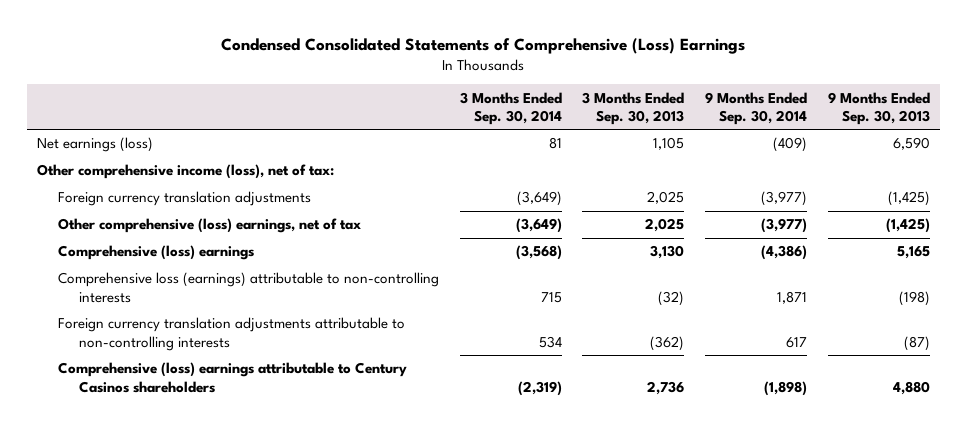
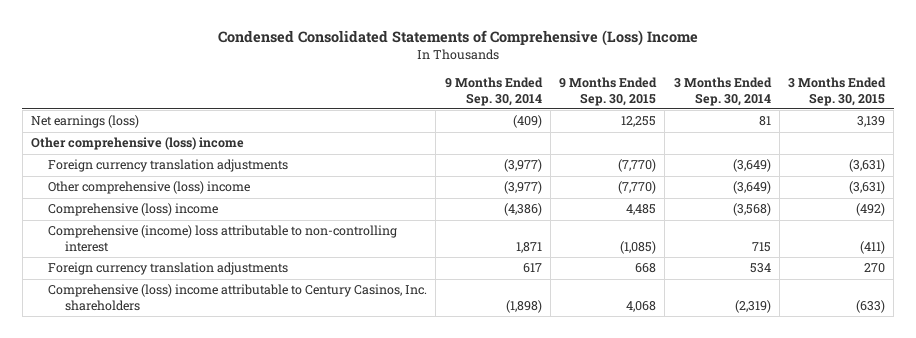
[221,37,746,54] Condensed Consolidated Statements of Comprehensive (Loss) Earnings -> [217,29,698,46] Condensed Consolidated Statements of Comprehensive (Loss) Income
[582,91,685,125] 3 Months Ended Sep. 30, 2013 -> none
[827,91,930,125] 9 Months Ended Sep. 30, 2013 -> none
none -> [559,77,658,106] 9 Months Ended Sep. 30, 2015
none -> [788,77,887,106] 3 Months Ended Sep. 30, 2015
[36,164,334,180] Other comprehensive income (loss), net of tax: -> [30,137,244,151] Other comprehensive (loss) income
[57,218,361,234] Other comprehensive (loss) earnings, net of tax -> [48,181,251,195] Other comprehensive (loss) income
[57,245,254,261] Comprehensive (loss) earnings -> [48,203,219,217] Comprehensive (loss) income
[57,272,439,303] Comprehensive loss (earnings) attributable to non-controlling interests -> [48,225,398,252] Comprehensive (income) loss attributable to non-controlling interest
[57,317,405,351] Foreign currency translation adjustments attributable to non-controlling interests -> [48,262,289,276] Foreign currency translation adjustments
[57,362,407,393] Comprehensive (loss) earnings attributable to Century Casinos shareholders -> [48,284,428,311] Comprehensive (loss) income attributable to Century Casinos, Inc. shareholders

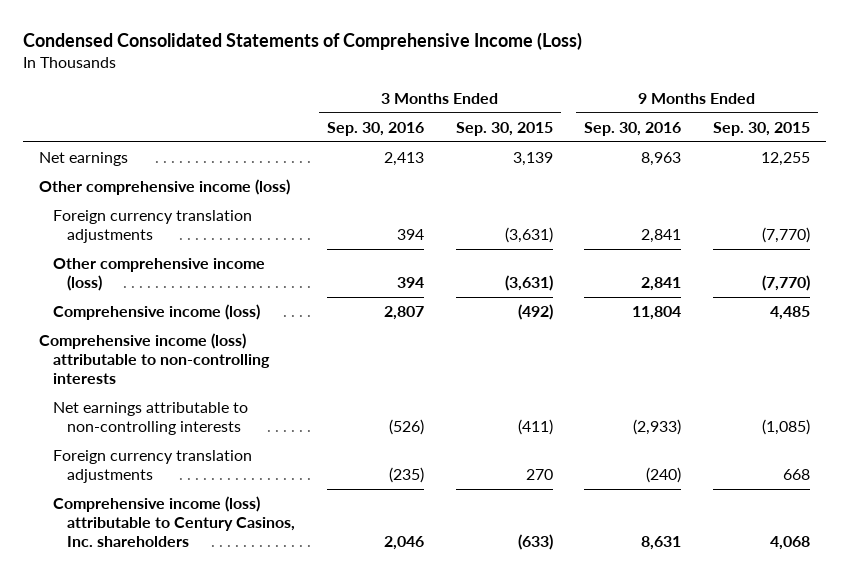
[217,29,698,46] Condensed Consolidated Statements of Comprehensive (Loss) Income -> [23,32,583,51] Condensed Consolidated Statements of Comprehensive Income (Loss)
[444,77,543,106] 9 Months Ended Sep. 30, 2014 -> none
[673,77,772,106] 3 Months Ended Sep. 30, 2014 -> none
none -> [326,121,424,136] Sep. 30, 2016
none -> [584,121,682,136] Sep. 30, 2016
[30,115,139,129] Net earnings (loss) -> [39,152,129,167] Net earnings
[30,137,244,151] Other comprehensive (loss) income -> [39,179,291,196] Other comprehensive income (loss)
[48,181,251,195] Other comprehensive (loss) income -> [53,258,266,292] Other comprehensive income (loss)
[48,203,219,217] Comprehensive (loss) income -> [53,304,261,321] Comprehensive income (loss)
none -> [39,333,271,385] Comprehensive income (loss) attributable to non-controlling interests
[48,225,398,252] Comprehensive (income) loss attributable to non-controlling interest -> [53,402,249,436] Net earnings attributable to non-controlling interests
[48,284,428,311] Comprehensive (loss) income attributable to Century Casinos, Inc. shareholders -> [53,496,295,548] Comprehensive income (loss) attributable to Century Casinos, Inc. shareholders

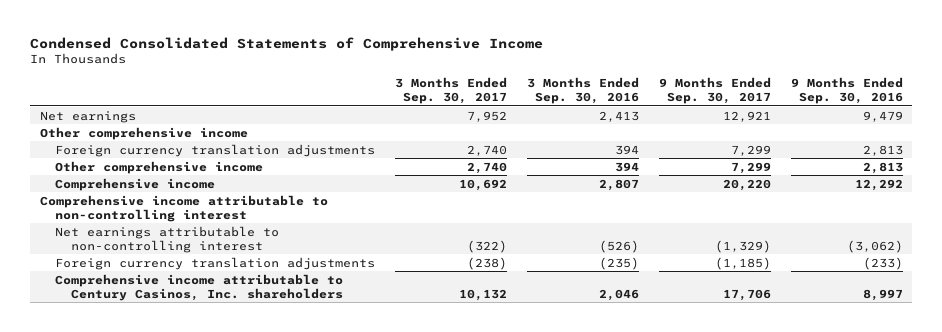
[23,32,583,51] Condensed Consolidated Statements of Comprehensive Income (Loss) -> [29,36,543,51] Condensed Consolidated Statements of Comprehensive Income
[455,121,553,136] Sep. 30, 2015 -> none
[713,121,811,136] Sep. 30, 2015 -> none
none -> [395,77,508,105] 3 Months Ended Sep. 30, 2017
none -> [658,77,771,105] 9 Months Ended Sep. 30, 2017
[641,152,682,167] 8,963 -> [862,110,903,122] 9,479
[39,179,291,196] Other comprehensive income (loss) -> [39,126,248,140] Other comprehensive income
[641,229,682,244] 2,841 -> [862,144,903,156] 2,813
[53,258,266,292] Other comprehensive income (loss) -> [55,160,264,174] Other comprehensive income
[641,277,682,292] 2,841 -> [862,161,903,174] 2,813
[53,304,261,321] Comprehensive income (loss) -> [55,177,216,191] Comprehensive income
[632,306,682,321] 11,804 -> [854,178,903,191] 12,292
[39,333,271,385] Comprehensive income (loss) attributable to non-controlling interests -> [39,194,328,222] Comprehensive income attributable to non-controlling interest
[53,402,249,436] Net earnings attributable to non-controlling interests -> [55,225,280,253] Net earnings attributable to non-controlling interest
[633,419,682,436] (2,933) -> [846,239,903,253] (3,062)
[646,467,682,484] (240) -> [862,256,903,270] (233)
[53,496,295,548] Comprehensive income (loss) attributable to Century Casinos, Inc. shareholders -> [55,273,344,301] Comprehensive income attributable to Century Casinos, Inc. shareholders
[641,536,682,551] 8,631 -> [862,288,903,301] 8,997

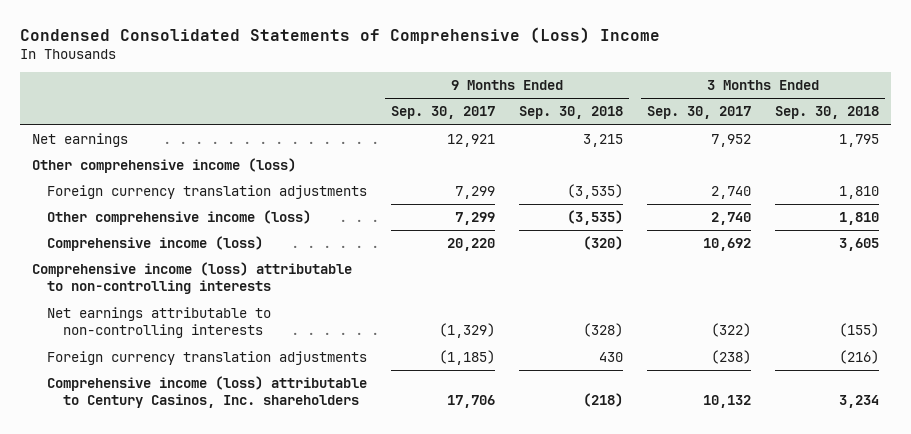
[29,36,543,51] Condensed Consolidated Statements of Comprehensive Income -> [19,26,660,44] Condensed Consolidated Statements of Comprehensive (Loss) Income
[526,77,639,105] 3 Months Ended Sep. 30, 2016 -> none
[790,77,903,105] 9 Months Ended Sep. 30, 2016 -> none
none -> [519,106,624,120] Sep. 30, 2018
none -> [775,106,880,120] Sep. 30, 2018
[39,126,248,140] Other comprehensive income -> [31,158,296,174] Other comprehensive income (loss)
[55,160,264,174] Other comprehensive income -> [47,210,312,226] Other comprehensive income (loss)
[55,177,216,191] Comprehensive income -> [47,236,264,252] Comprehensive income (loss)
[39,194,328,222] Comprehensive income attributable to non-controlling interest -> [31,262,352,295] Comprehensive income (loss) attributable to non-controlling interests
[55,225,280,253] Net earnings attributable to non-controlling interest -> [47,307,272,339] Net earnings attributable to non-controlling interests
[55,273,344,301] Comprehensive income attributable to Century Casinos, Inc. shareholders -> [47,376,368,409] Comprehensive income (loss) attributable to Century Casinos, Inc. shareholders

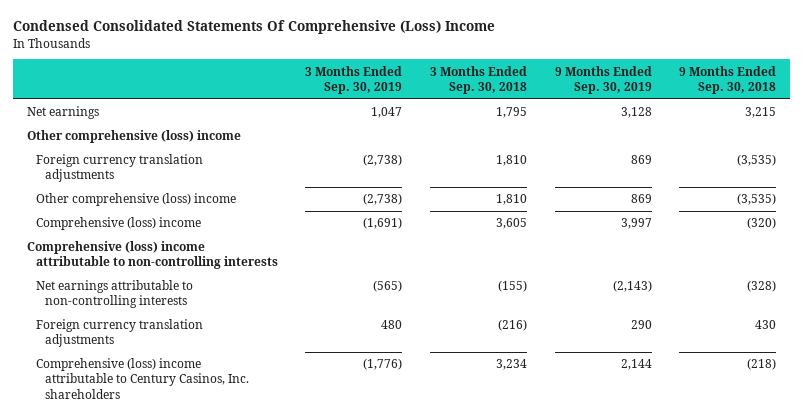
[19,26,660,44] Condensed Consolidated Statements of Comprehensive (Loss) Income -> [12,20,495,35] Condensed Consolidated Statements Of Comprehensive (Loss) Income
[391,106,496,120] Sep. 30, 2017 -> none
[647,106,752,120] Sep. 30, 2017 -> none
none -> [305,65,403,94] 3 Months Ended Sep. 30, 2019
none -> [554,65,652,94] 9 Months Ended Sep. 30, 2019
[31,158,296,174] Other comprehensive income (loss) -> [26,130,241,144] Other comprehensive (loss) income
[47,210,312,226] Other comprehensive income (loss) -> [35,193,236,207] Other comprehensive (loss) income
[47,236,264,252] Comprehensive income (loss) -> [35,217,201,231] Comprehensive (loss) income
[31,262,352,295] Comprehensive income (loss) attributable to non-controlling interests -> [26,241,278,270] Comprehensive (loss) income attributable to non-controlling interests
[47,376,368,409] Comprehensive income (loss) attributable to Century Casinos, Inc. shareholders -> [35,358,250,399] Comprehensive (loss) income attributable to Century Casinos, Inc. shareholders

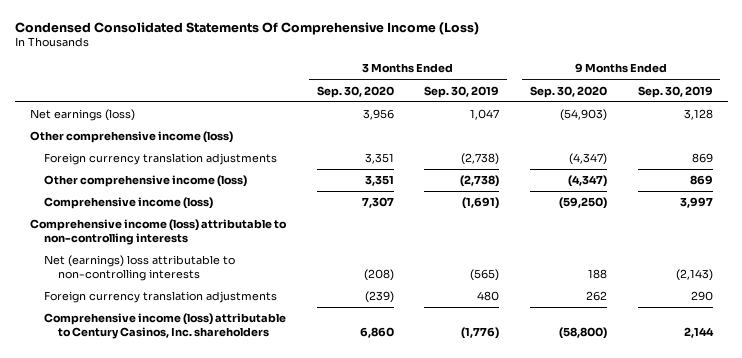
[12,20,495,35] Condensed Consolidated Statements Of Comprehensive (Loss) Income -> [14,21,479,35] Condensed Consolidated Statements Of Comprehensive Income (Loss)
[430,65,528,94] 3 Months Ended Sep. 30, 2018 -> none
[679,65,777,94] 9 Months Ended Sep. 30, 2018 -> none
none -> [316,85,394,98] Sep. 30, 2020
none -> [529,85,607,98] Sep. 30, 2020
[26,106,99,120] Net earnings -> [29,109,135,122] Net earnings (loss)
[26,130,241,144] Other comprehensive (loss) income -> [29,131,233,144] Other comprehensive income (loss)
[35,193,236,207] Other comprehensive (loss) income -> [43,175,247,188] Other comprehensive income (loss)
[35,217,201,231] Comprehensive (loss) income -> [43,197,213,210] Comprehensive income (loss)
[26,241,278,270] Comprehensive (loss) income attributable to non-controlling interests -> [29,219,287,245] Comprehensive income (loss) attributable to non-controlling interests
[35,280,193,309] Net earnings attributable to non-controlling interests -> [43,255,235,281] Net (earnings) loss attributable to non-controlling interests
[35,358,250,399] Comprehensive (loss) income attributable to Century Casinos, Inc. shareholders -> [43,313,286,339] Comprehensive income (loss) attributable to Century Casinos, Inc. shareholders

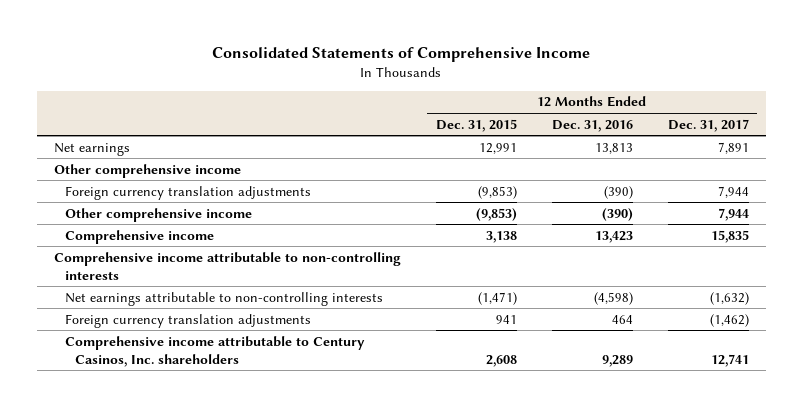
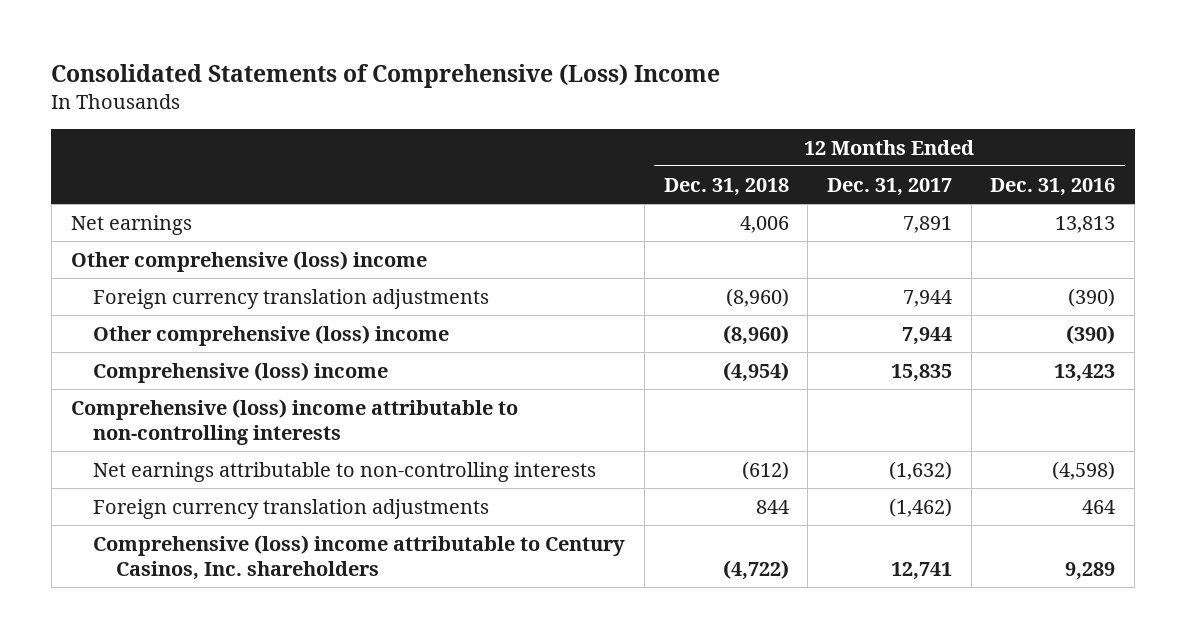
[212,47,591,63] Consolidated Statements of Comprehensive Income -> [51,64,721,89] Consolidated Statements of Comprehensive (Loss) Income
[435,118,517,132] Dec. 31, 2015 -> none
none -> [663,177,789,196] Dec. 31, 2018
[54,163,242,178] Other comprehensive income -> [70,250,427,272] Other comprehensive (loss) income
[64,207,252,222] Other comprehensive income -> [93,324,450,346] Other comprehensive (loss) income
[64,229,214,244] Comprehensive income -> [93,361,389,383] Comprehensive (loss) income
[54,251,402,280] Comprehensive income attributable to non-controlling interests -> [70,398,518,445] Comprehensive (loss) income attributable to non-controlling interests
[64,335,365,367] Comprehensive income attributable to Century Casinos, Inc. shareholders -> [93,534,626,580] Comprehensive (loss) income attributable to Century Casinos, Inc. shareholders

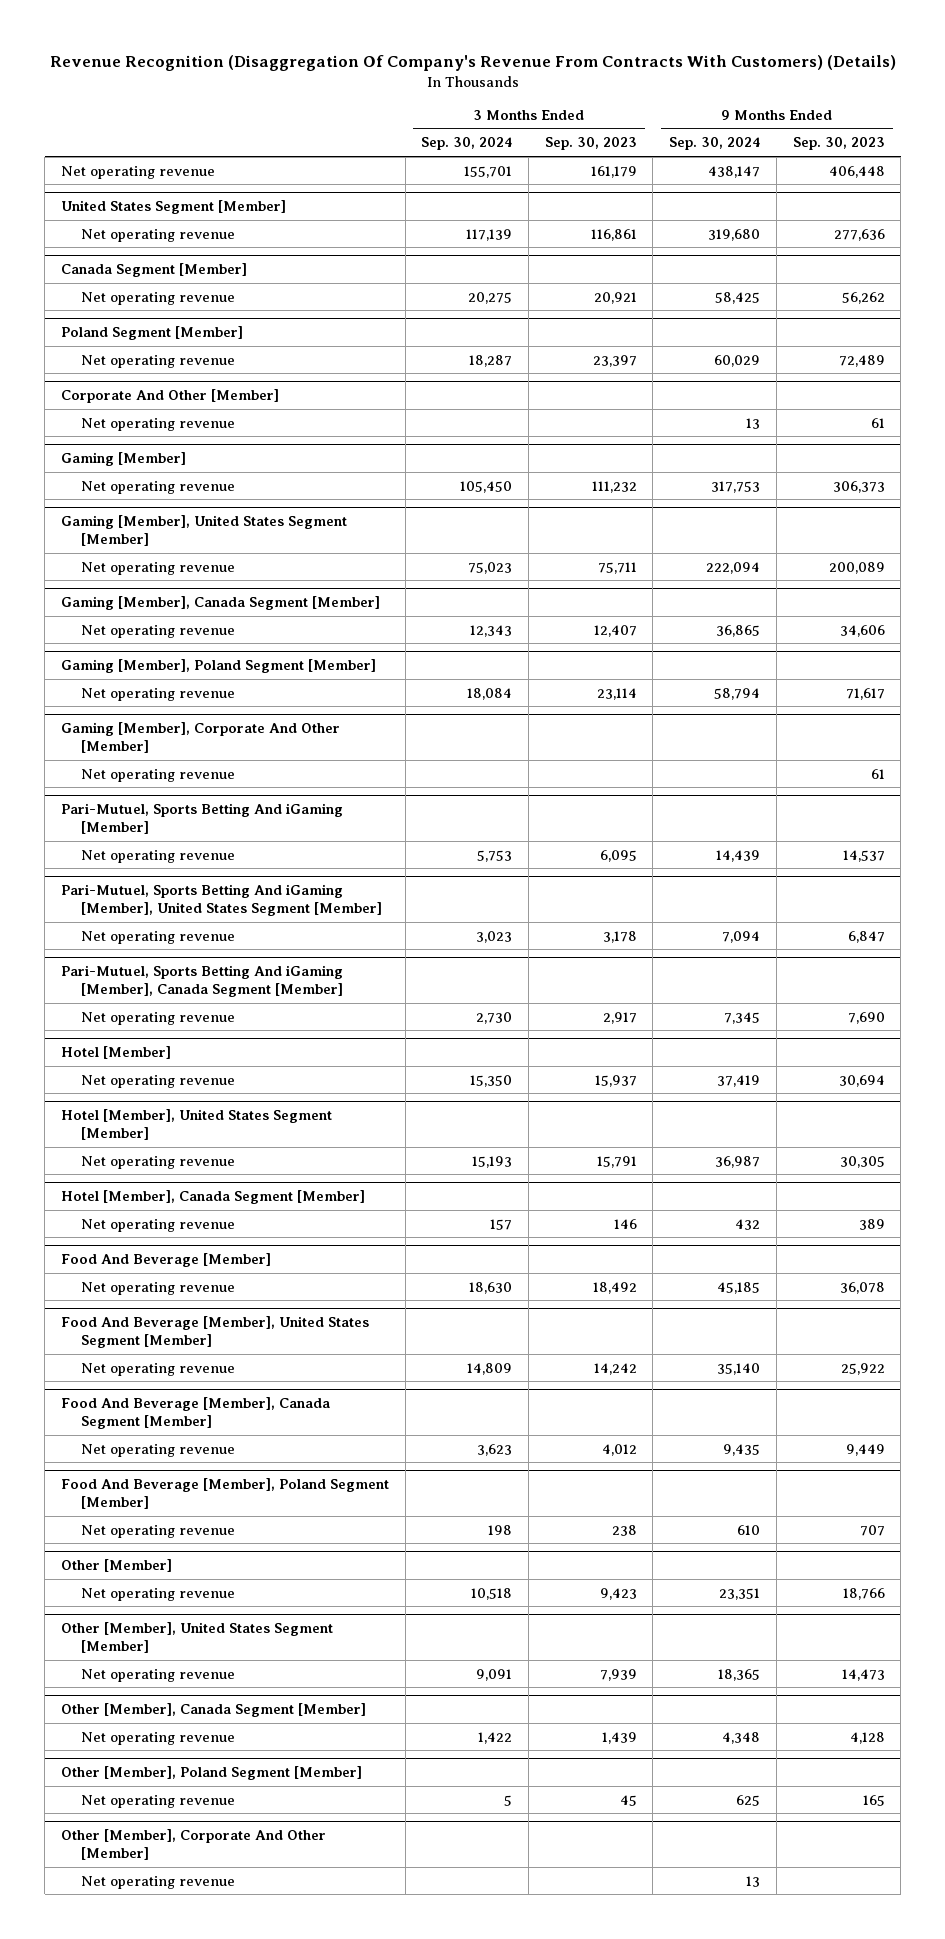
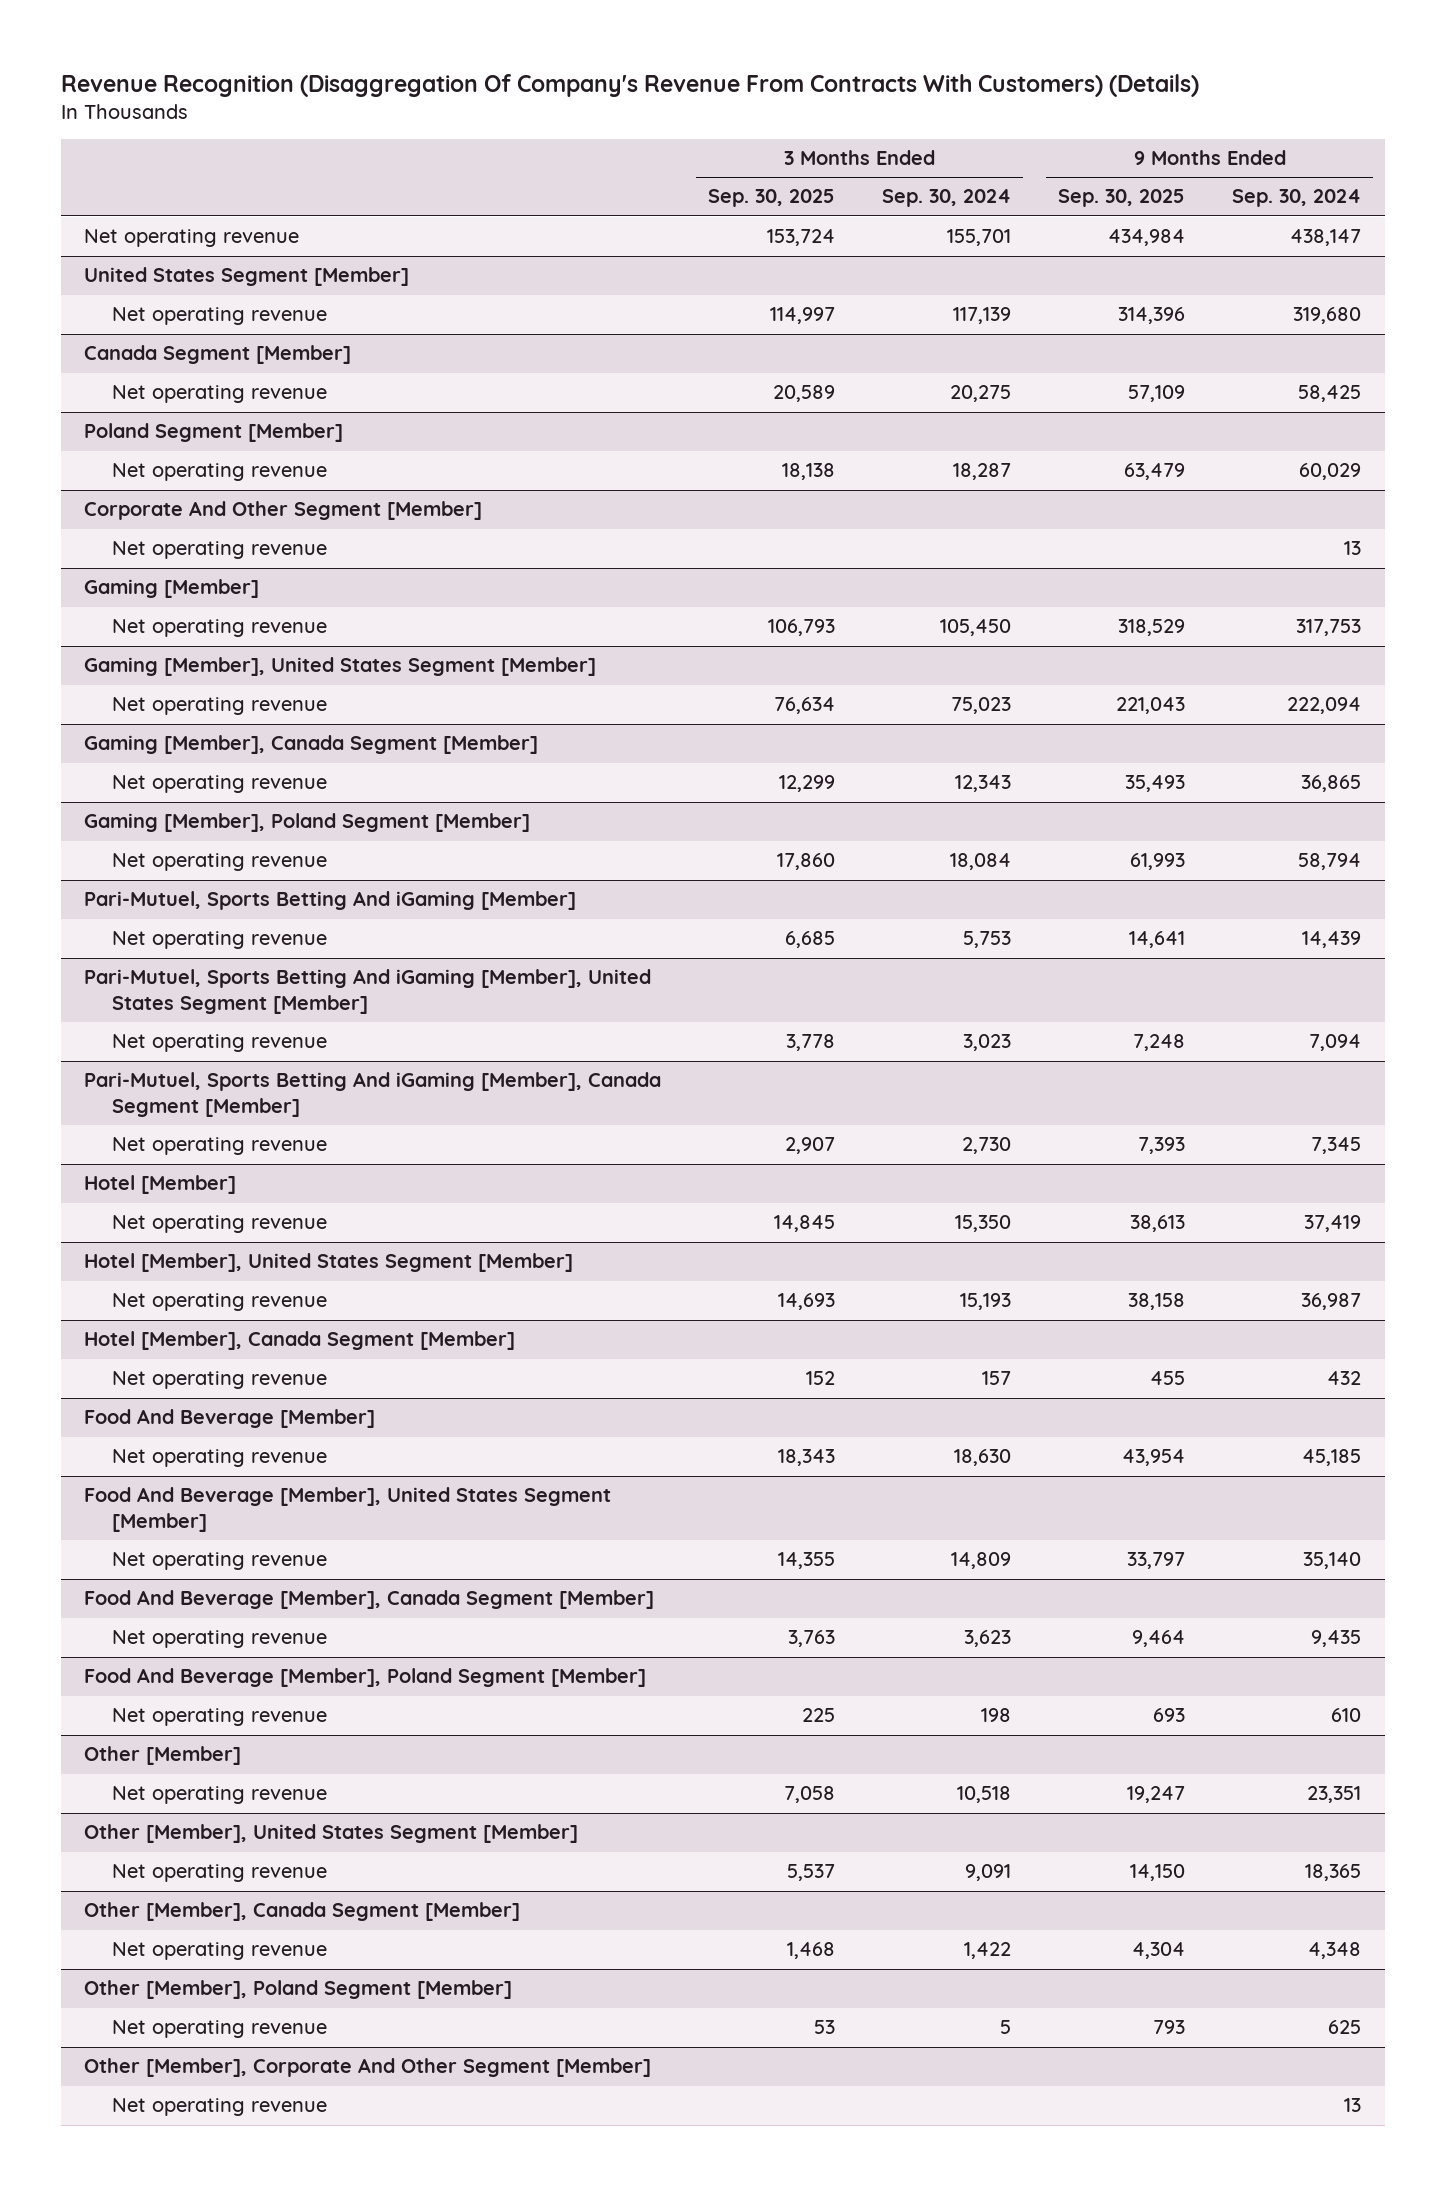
[544,137,637,151] Sep. 30, 2023 -> none
[792,137,885,151] Sep. 30, 2023 -> none
none -> [708,189,836,208] Sep. 30, 2025
none -> [1058,189,1186,208] Sep. 30, 2025
[60,389,279,404] Corporate And Other [Member] -> [84,501,483,521] Corporate And Other Segment [Member]
[60,722,340,754] Gaming [Member], Corporate And Other [Member] -> none
[80,768,235,782] Net operating revenue -> none
[60,1829,326,1861] Other [Member], Corporate And Other [Member] -> [84,2058,652,2078] Other [Member], Corporate And Other Segment [Member]

